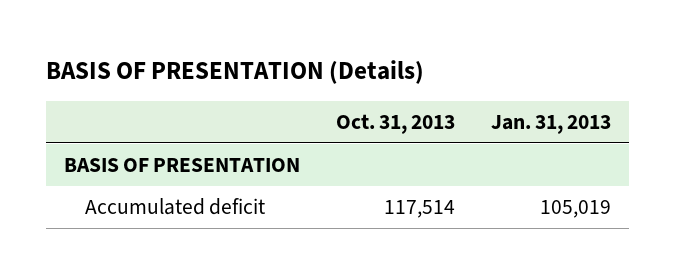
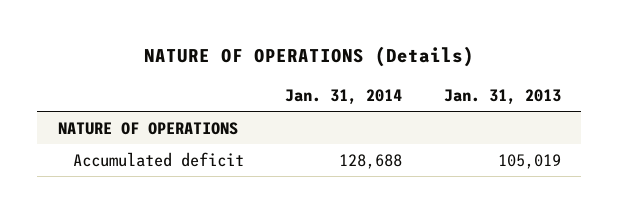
[45,60,424,85] BASIS OF PRESENTATION (Details) -> [144,46,475,68] NATURE OF OPERATIONS (Details)
[335,113,455,134] Oct. 31, 2013 -> none
none -> [285,88,403,105] Jan. 31, 2014
[63,158,300,173] BASIS OF PRESENTATION -> [57,121,238,135] NATURE OF OPERATIONS

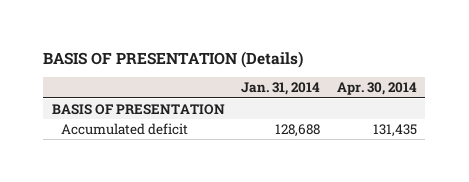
[144,46,475,68] NATURE OF OPERATIONS (Details) -> [43,51,304,69] BASIS OF PRESENTATION (Details)
[443,88,561,105] Jan. 31, 2013 -> none
none -> [337,82,418,96] Apr. 30, 2014
[57,121,238,135] NATURE OF OPERATIONS -> [51,104,225,116] BASIS OF PRESENTATION

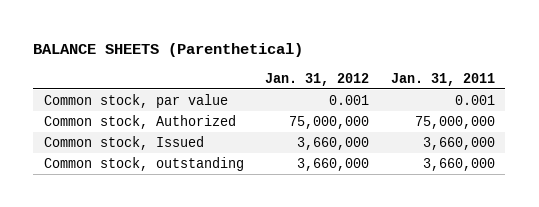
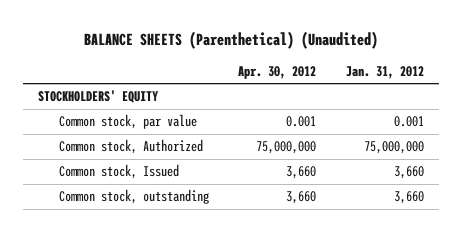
[33,43,304,58] BALANCE SHEETS (Parenthetical) -> [83,30,378,49] BALANCE SHEETS (Parenthetical) (Unaudited)
[390,72,495,86] Jan. 31, 2011 -> none
none -> [238,65,317,79] Apr. 30, 2012
none -> [38,90,159,104] STOCKHOLDERS' EQUITY
[297,136,370,150] 3,660,000 -> [393,166,424,180] 3,660
[297,157,370,171] 3,660,000 -> [393,191,424,205] 3,660

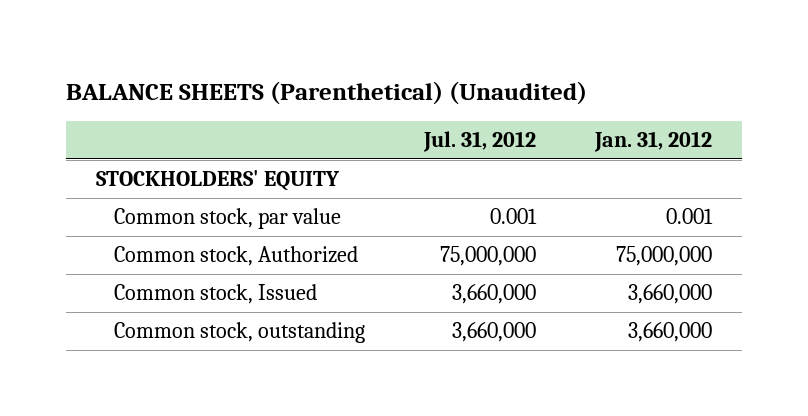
[238,65,317,79] Apr. 30, 2012 -> none
none -> [423,131,537,153] Jul. 31, 2012
[393,166,424,180] 3,660 -> [628,284,713,305] 3,660,000
[393,191,424,205] 3,660 -> [628,322,713,343] 3,660,000

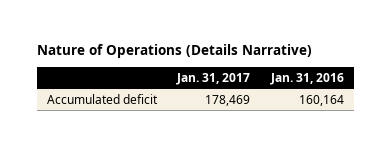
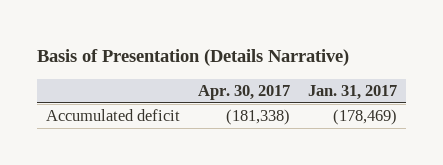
[36,44,312,59] Nature of Operations (Details Narrative) -> [37,49,350,67] Basis of Presentation (Details Narrative)
[269,72,344,85] Jan. 31, 2016 -> none
none -> [198,84,291,100] Apr. 30, 2017
[205,94,251,106] 178,469 -> [332,109,397,126] (178,469)

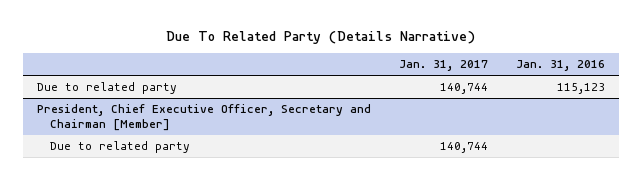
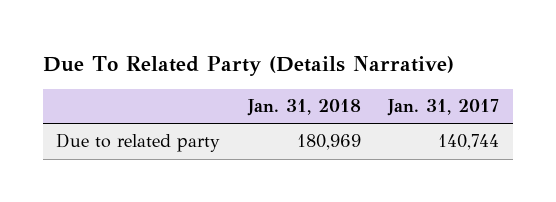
[516,60,606,72] Jan. 31, 2016 -> none
none -> [246,99,361,117] Jan. 31, 2018
[36,104,371,131] President, Chief Executive Officer, Secretary and Chairman [Member] -> none
[50,141,191,154] Due to related party -> none

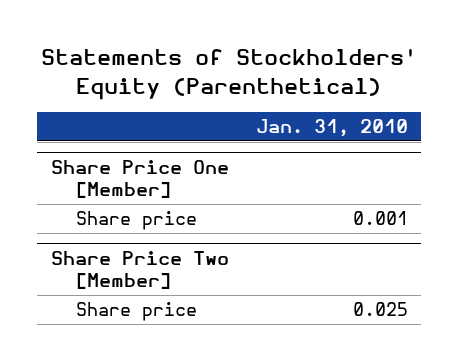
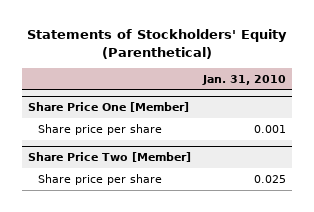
[75,211,197,231] Share price -> [37,123,162,135] Share price per share
[75,302,197,322] Share price -> [37,173,162,185] Share price per share

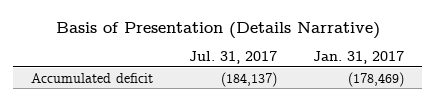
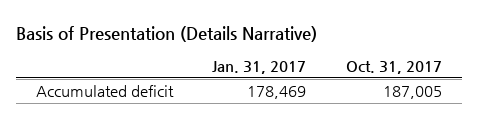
[189,51,278,65] Jul. 31, 2017 -> none
none -> [345,60,442,74] Oct. 31, 2017
[348,71,405,87] (178,469) -> [247,86,307,100] 178,469

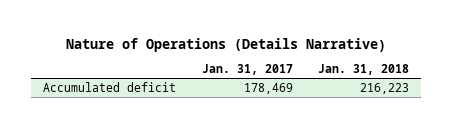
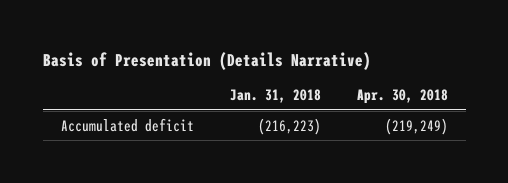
[66,37,387,52] Nature of Operations (Details Narrative) -> [42,51,371,70] Basis of Presentation (Details Narrative)
[201,64,293,76] Jan. 31, 2017 -> none
none -> [356,89,448,105] Apr. 30, 2018
[359,83,409,95] 216,223 -> [257,117,321,135] (216,223)

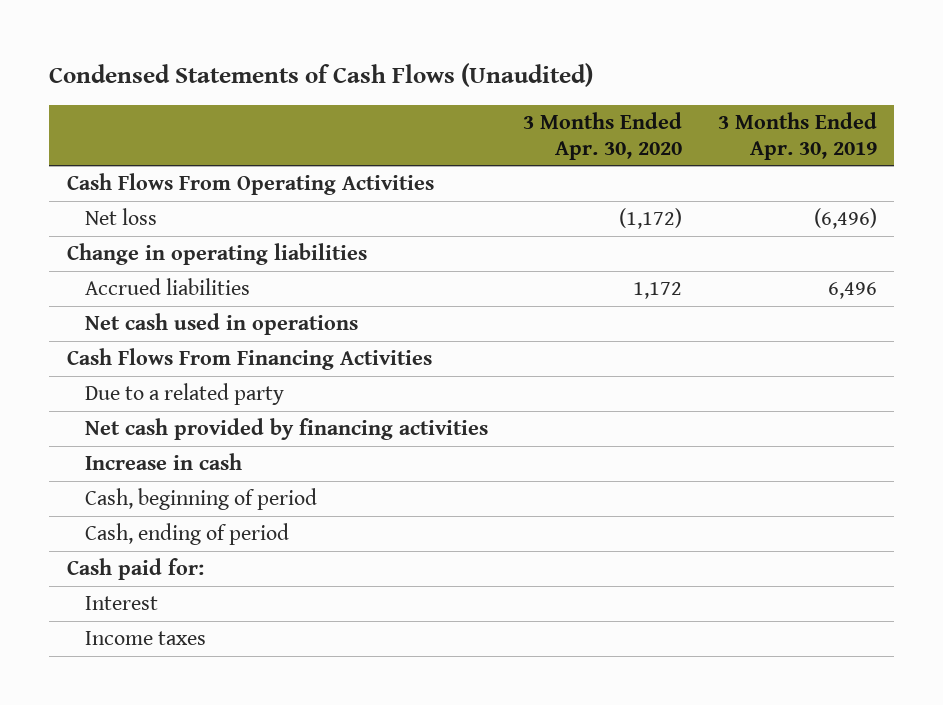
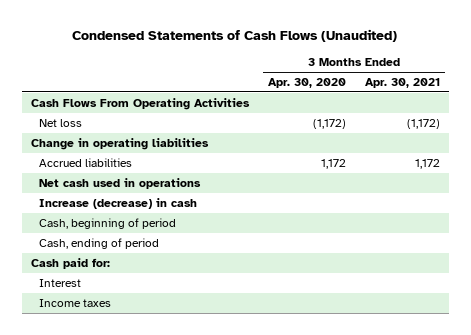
[717,111,877,160] 3 Months Ended Apr. 30, 2019 -> none
none -> [364,78,440,89] Apr. 30, 2021
[66,348,432,371] Cash Flows From Financing Activities -> none
[85,383,285,406] Due to a related party -> none
[85,418,489,441] Net cash provided by financing activities -> none
[85,453,243,471] Increase in cash -> [39,198,198,210] Increase (decrease) in cash

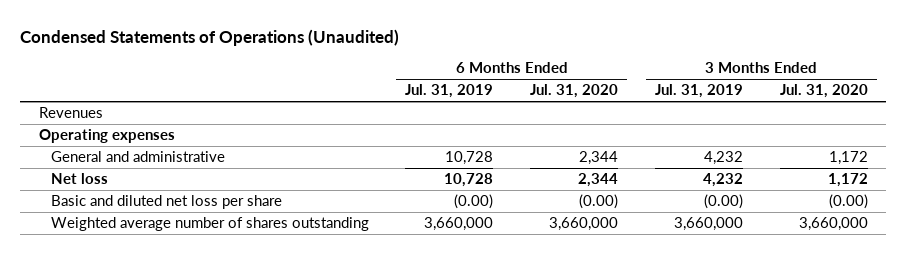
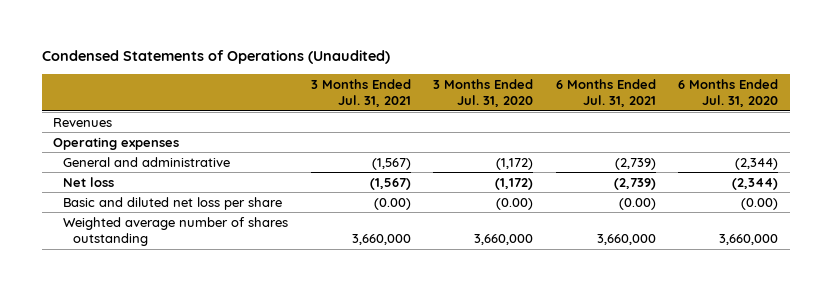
[405,84,494,99] Jul. 31, 2019 -> none
[654,84,743,99] Jul. 31, 2019 -> none
none -> [310,78,411,108] 3 Months Ended Jul. 31, 2021
none -> [555,78,656,108] 6 Months Ended Jul. 31, 2021
[579,151,619,166] 2,344 -> [735,157,779,170] (2,344)
[828,151,868,166] 1,172 -> [496,157,534,170] (1,172)
[578,173,619,188] 2,344 -> [732,177,779,190] (2,344)
[827,173,868,188] 1,172 -> [495,177,534,190] (1,172)

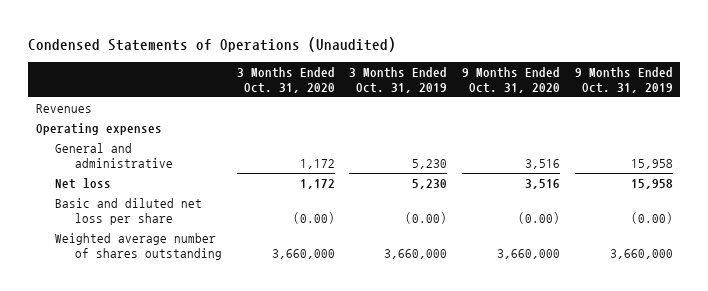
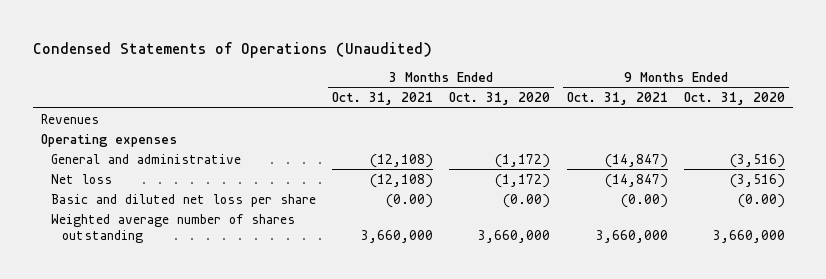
[349,66,448,94] 3 Months Ended Oct. 31, 2019 -> none
[574,66,673,94] 9 Months Ended Oct. 31, 2019 -> none
none -> [332,92,434,106] Oct. 31, 2021
none -> [566,92,668,106] Oct. 31, 2021
[299,159,335,170] 1,172 -> [495,153,551,168] (1,172)
[525,159,561,170] 3,516 -> [729,153,785,168] (3,516)
[299,179,335,190] 1,172 -> [495,173,551,188] (1,172)
[525,179,561,190] 3,516 -> [729,173,785,188] (3,516)

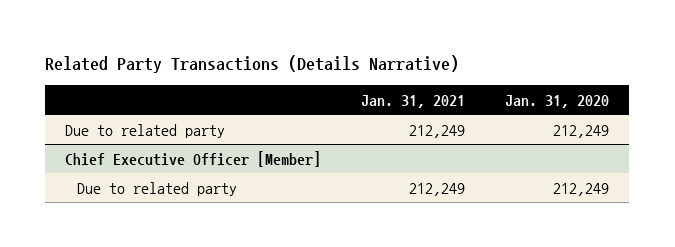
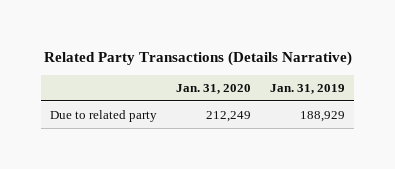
[361,94,466,108] Jan. 31, 2021 -> none
none -> [269,84,345,95] Jan. 31, 2019
[65,150,322,167] Chief Executive Officer [Member] -> none
[76,181,237,196] Due to related party -> none

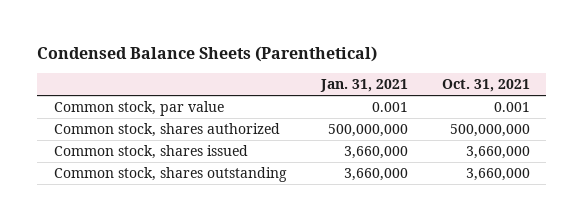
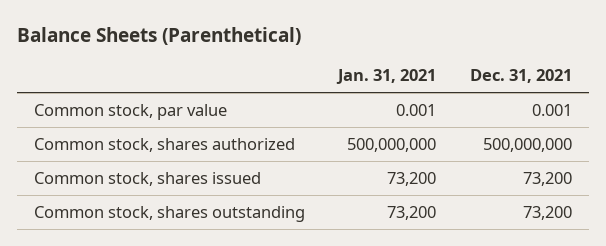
[36,45,377,62] Condensed Balance Sheets (Parenthetical) -> [16,27,301,46] Balance Sheets (Parenthetical)
[441,79,530,93] Oct. 31, 2021 -> none
none -> [470,69,573,84] Dec. 31, 2021
[343,146,408,160] 3,660,000 -> [387,171,437,186] 73,200
[343,168,408,182] 3,660,000 -> [387,205,437,220] 73,200

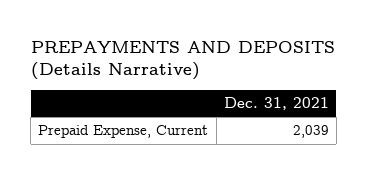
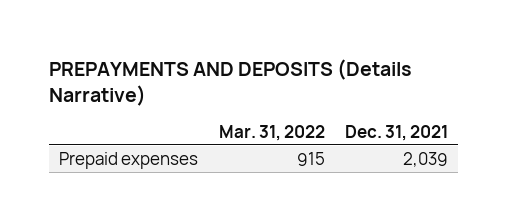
none -> [218,124,325,141] Mar. 31, 2022
[38,125,209,139] Prepaid Expense, Current -> [59,152,199,170] Prepaid expenses

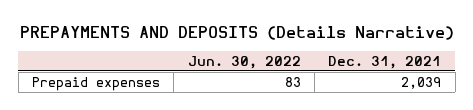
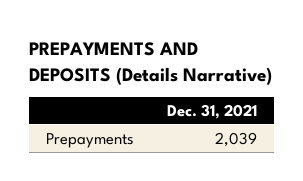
[187,55,301,69] Jun. 30, 2022 -> none
[31,76,160,91] Prepaid expenses -> [45,132,134,148] Prepayments

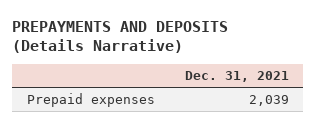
[45,132,134,148] Prepayments -> [26,93,155,108] Prepaid expenses

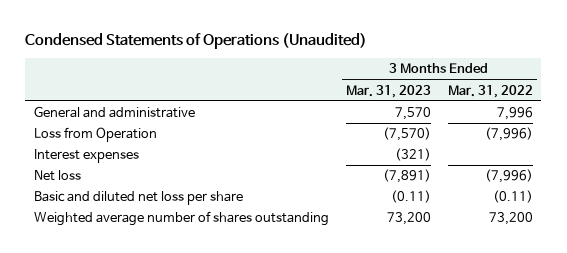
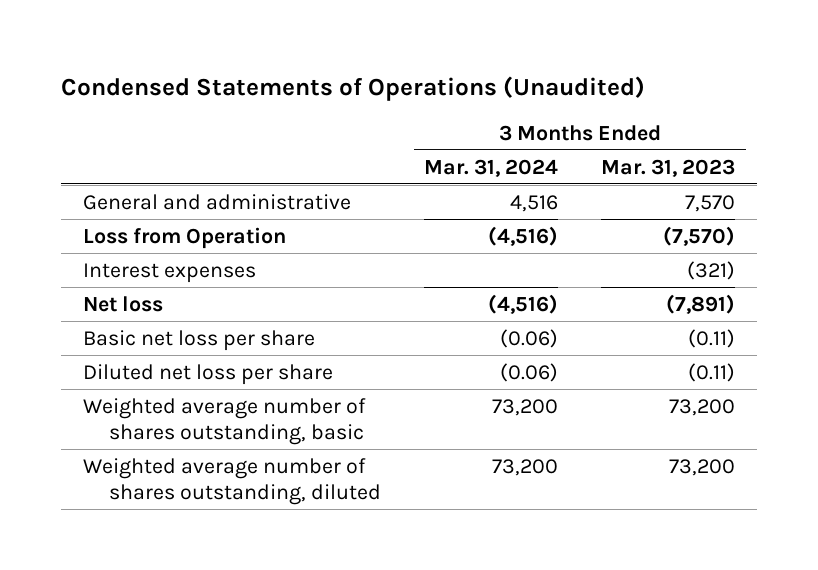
[447,84,533,98] Mar. 31, 2022 -> none
none -> [424,158,559,177] Mar. 31, 2024
[33,191,243,206] Basic and diluted net loss per share -> [82,329,315,351] Basic net loss per share
none -> [82,363,333,385] Diluted net loss per share
[33,211,329,227] Weighted average number of shares outstanding -> [82,397,366,445] Weighted average number of shares outstanding, basic
none -> [82,457,382,505] Weighted average number of shares outstanding, diluted

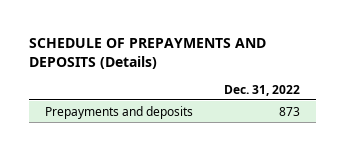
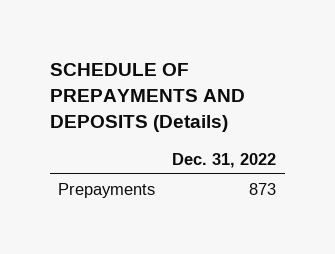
[44,105,193,119] Prepayments and deposits -> [58,183,156,199] Prepayments

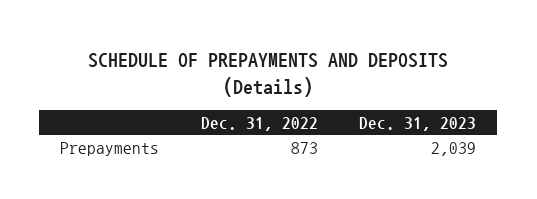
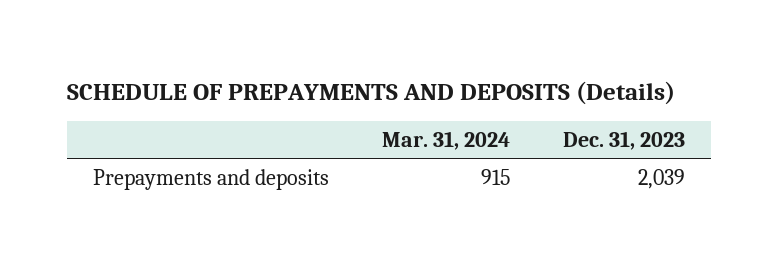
[200,116,318,131] Dec. 31, 2022 -> none
none -> [381,131,510,151] Mar. 31, 2024
[60,141,160,156] Prepayments -> [92,168,329,190] Prepayments and deposits

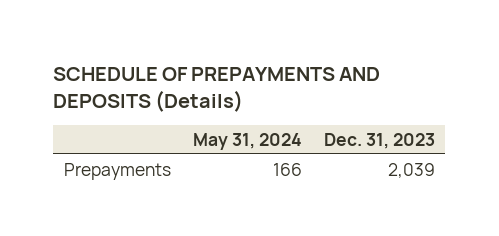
[381,131,510,151] Mar. 31, 2024 -> none
none -> [192,132,302,150] May 31, 2024
[92,168,329,190] Prepayments and deposits -> [64,162,172,180] Prepayments

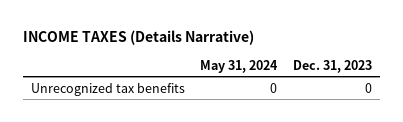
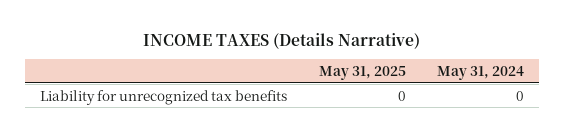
[292,59,372,73] Dec. 31, 2023 -> none
none -> [318,65,406,80] May 31, 2025
[30,82,185,96] Unrecognized tax benefits -> [40,89,288,105] Liability for unrecognized tax benefits

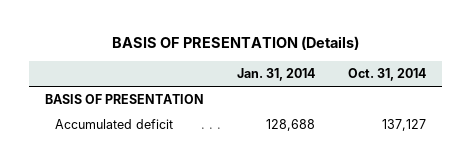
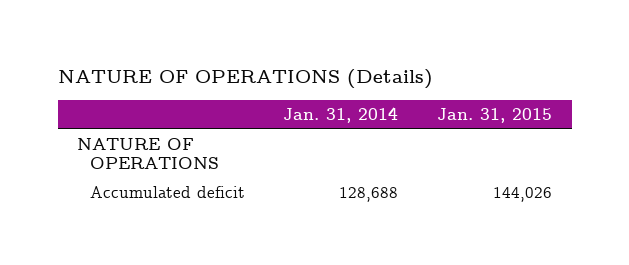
[111,36,359,51] BASIS OF PRESENTATION (Details) -> [57,69,433,90] NATURE OF OPERATIONS (Details)
[347,68,426,82] Oct. 31, 2014 -> none
none -> [437,108,553,124] Jan. 31, 2015
[45,94,205,105] BASIS OF PRESENTATION -> [77,138,219,170] NATURE OF OPERATIONS

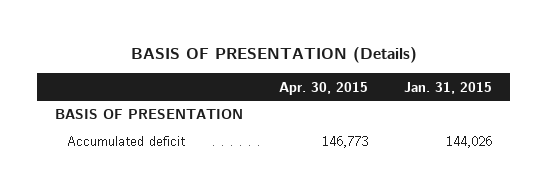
[57,69,433,90] NATURE OF OPERATIONS (Details) -> [130,47,417,64] BASIS OF PRESENTATION (Details)
[283,107,399,124] Jan. 31, 2014 -> none
none -> [279,81,369,95] Apr. 30, 2015
[77,138,219,170] NATURE OF OPERATIONS -> [55,109,244,120] BASIS OF PRESENTATION

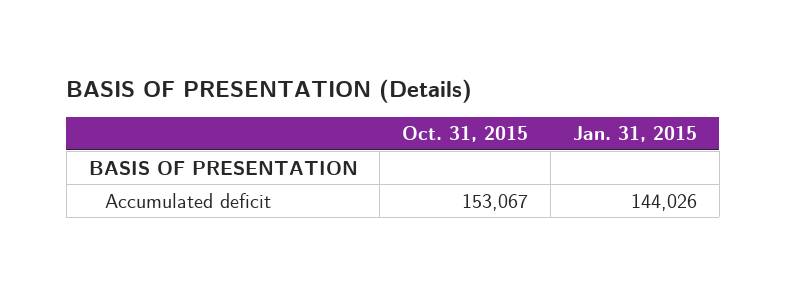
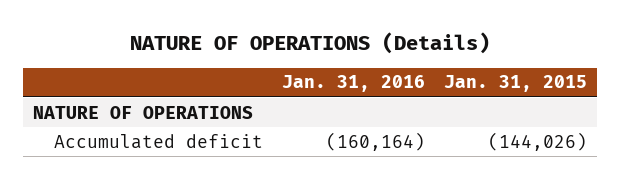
[66,78,473,103] BASIS OF PRESENTATION (Details) -> [129,32,490,55] NATURE OF OPERATIONS (Details)
[402,126,529,143] Oct. 31, 2015 -> none
none -> [282,75,426,93] Jan. 31, 2016
[88,160,358,175] BASIS OF PRESENTATION -> [32,105,253,119] NATURE OF OPERATIONS
[630,193,697,211] 144,026 -> [488,131,588,151] (144,026)

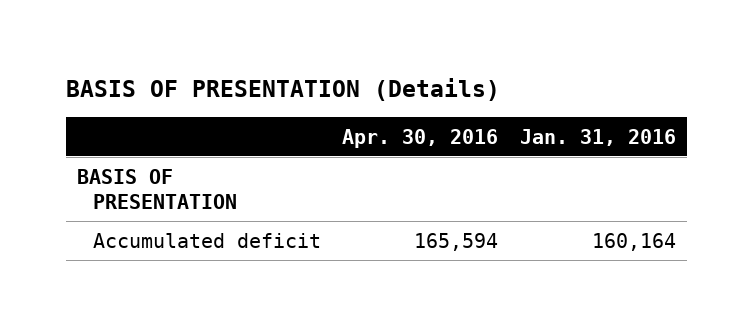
[129,32,490,55] NATURE OF OPERATIONS (Details) -> [66,78,501,102] BASIS OF PRESENTATION (Details)
[444,75,588,93] Jan. 31, 2015 -> none
none -> [342,128,499,148] Apr. 30, 2016
[32,105,253,119] NATURE OF OPERATIONS -> [76,168,237,210] BASIS OF PRESENTATION
[326,131,426,151] (160,164) -> [592,232,677,251] 160,164

